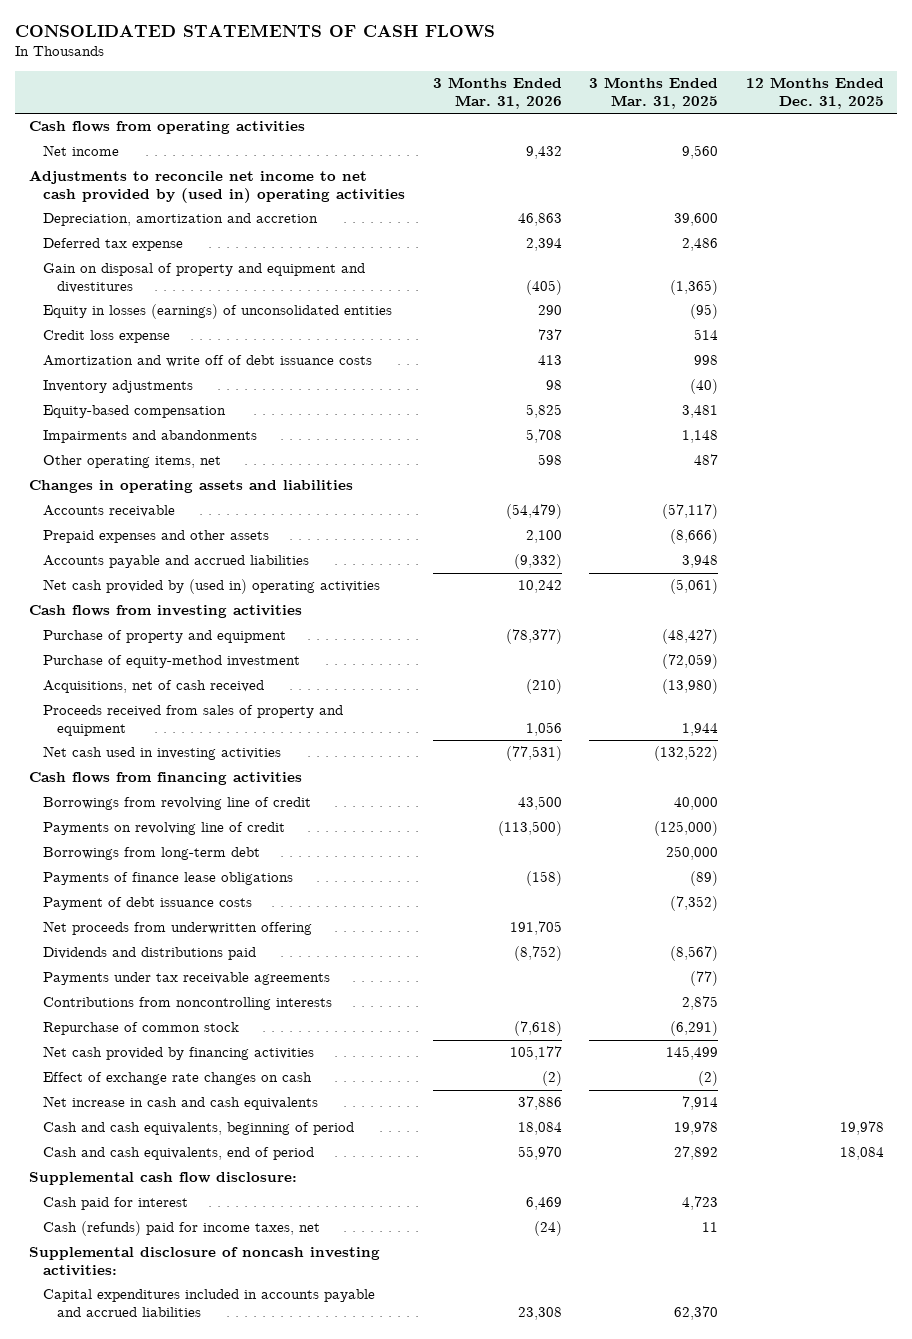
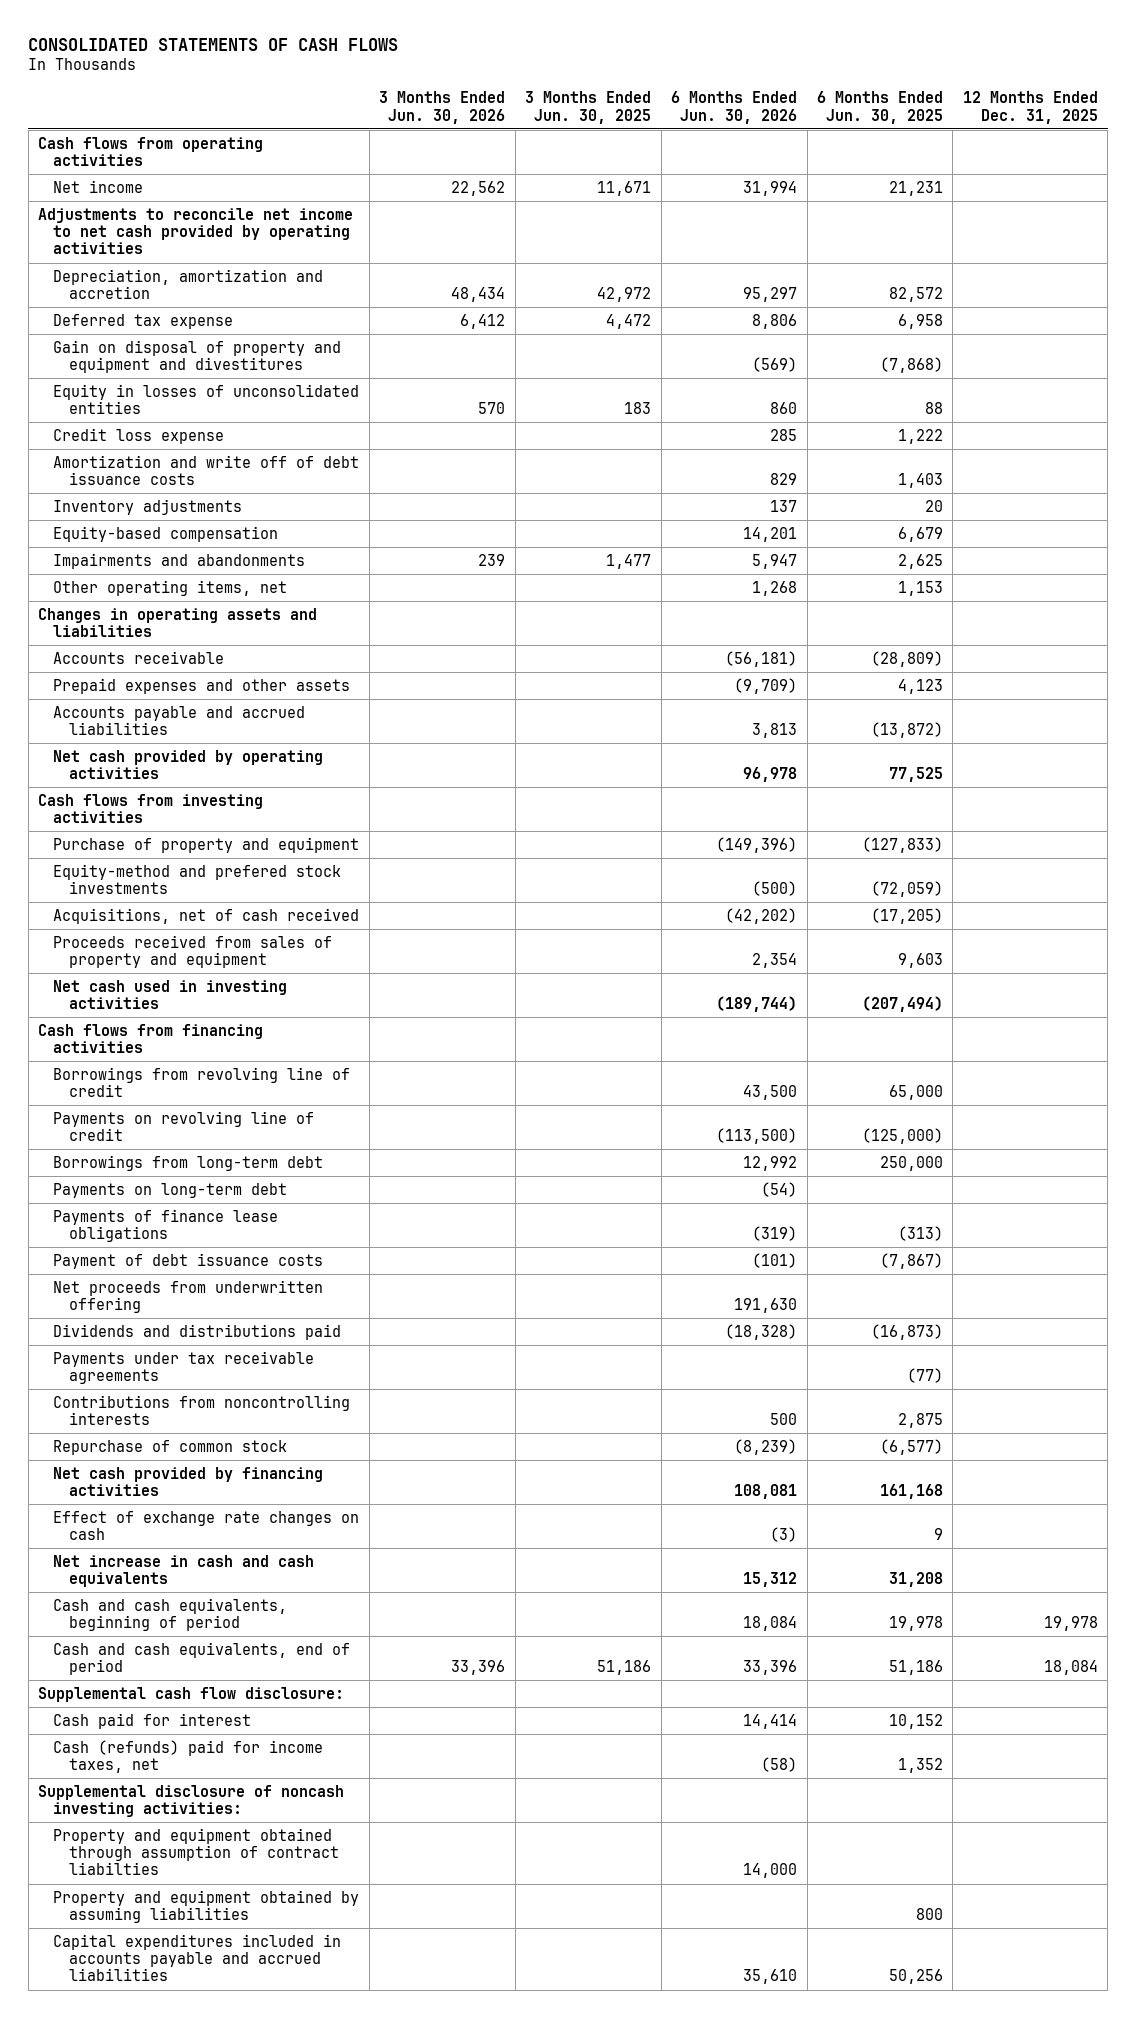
[432,77,562,109] 3 Months Ended Mar. 31, 2026 -> none
[589,77,719,109] 3 Months Ended Mar. 31, 2025 -> none
none -> [379,91,506,124] 3 Months Ended Jun. 30, 2026
none -> [525,91,652,124] 3 Months Ended Jun. 30, 2025
none -> [671,91,798,124] 6 Months Ended Jun. 30, 2026
none -> [817,91,944,124] 6 Months Ended Jun. 30, 2025
[28,170,406,203] Adjustments to reconcile net income to net cash provided by (used in) operating activities -> [38,207,354,255] Adjustments to reconcile net income to net cash provided by operating activities
[43,304,393,320] Equity in losses (earnings) of unconsolidated entities -> [53,383,360,415] Equity in losses of unconsolidated entities
[43,579,381,595] Net cash provided by (used in) operating activities -> [53,749,324,780] Net cash provided by operating activities
[43,655,301,669] Purchase of equity-method investment -> none
none -> [53,863,342,895] Equity-method and prefered stock investments
none -> [53,1182,288,1198] Payments on long-term debt
none -> [53,1827,339,1876] Property and equipment obtained through assumption of contract liabilties
none -> [53,1889,360,1924] Property and equipment obtained by assuming liabilities

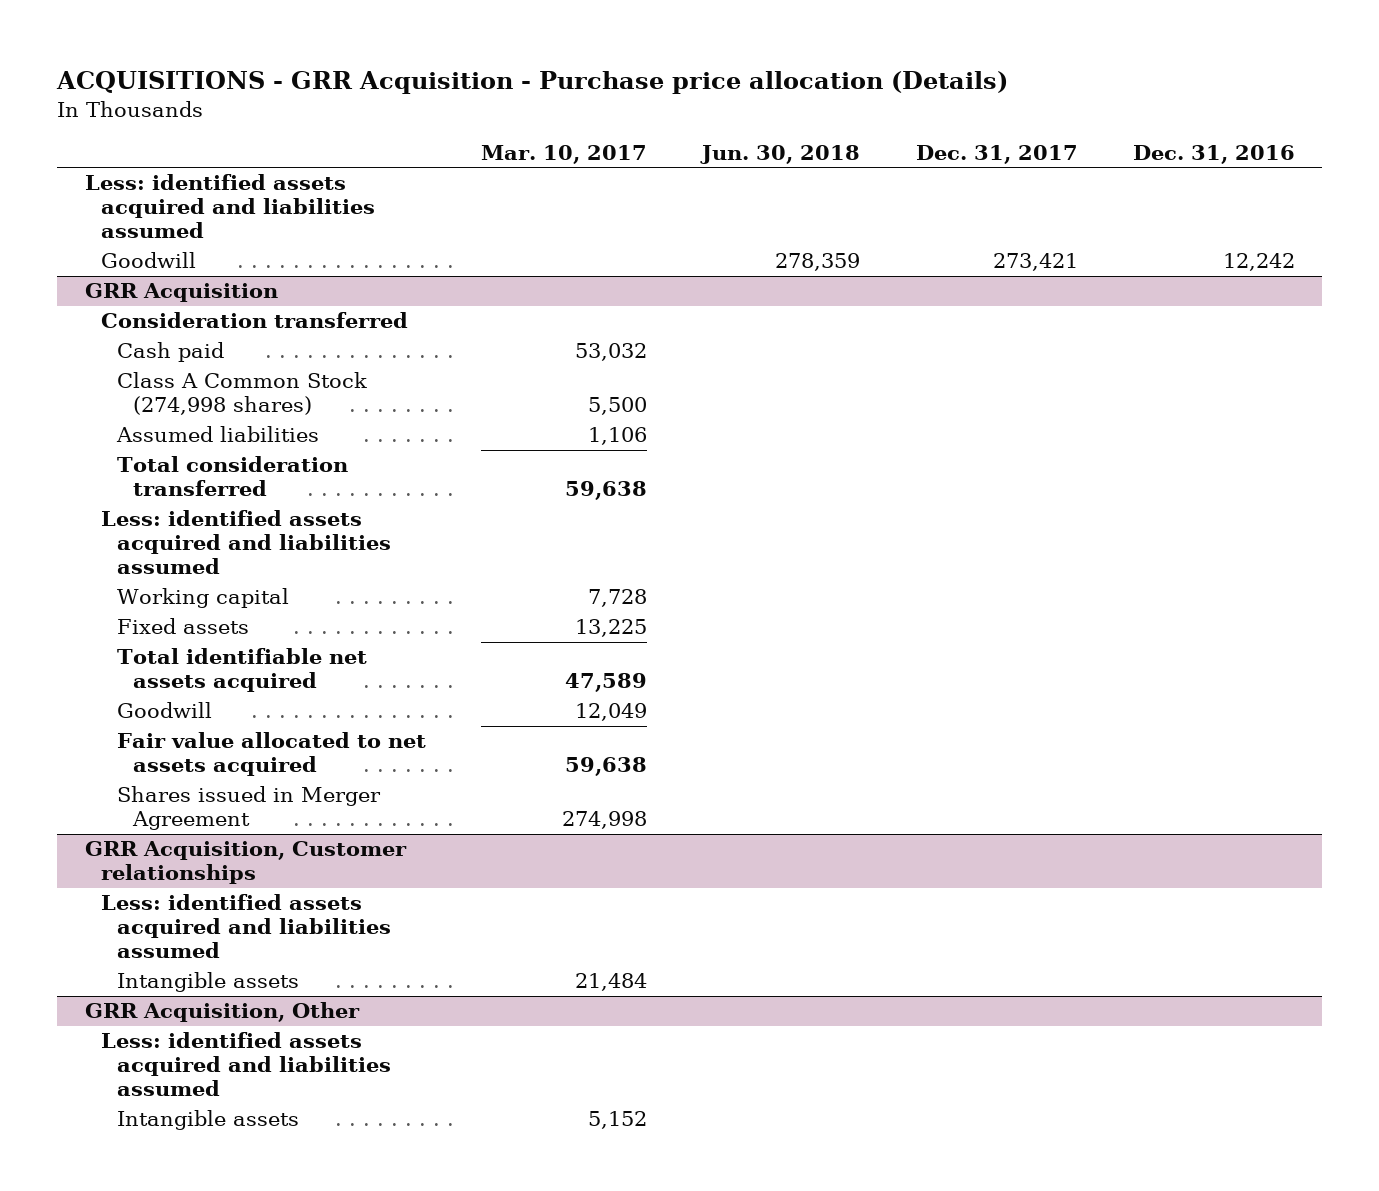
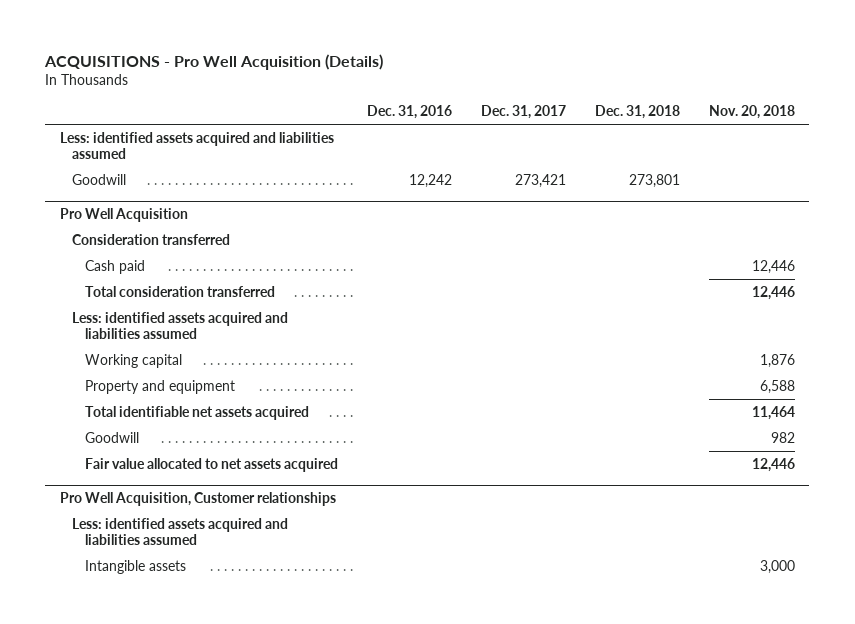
[56,71,1009,95] ACQUISITIONS - GRR Acquisition - Purchase price allocation (Details) -> [44,53,384,70] ACQUISITIONS - Pro Well Acquisition (Details)
[481,144,648,164] Mar. 10, 2017 -> none
[700,144,861,164] Jun. 30, 2018 -> none
none -> [594,105,680,120] Dec. 31, 2018
none -> [708,105,795,120] Nov. 20, 2018
[84,283,278,303] GRR Acquisition -> none
[100,312,408,329] Consideration transferred -> none
[117,342,225,363] Cash paid -> none
[117,372,368,416] Class A Common Stock (274,998 shares) -> none
[116,426,320,443] Assumed liabilities -> none
[117,456,349,497] Total consideration transferred -> none
[100,510,392,575] Less: identified assets acquired and liabilities assumed -> none
[117,588,290,609] Working capital -> none
[117,618,250,635] Fixed assets -> none
[117,648,368,693] Total identifiable net assets acquired -> none
[117,702,213,719] Goodwill -> none
[117,732,427,777] Fair value allocated to net assets acquired -> none
[117,786,382,831] Shares issued in Merger Agreement -> none
none -> [59,207,188,222] Pro Well Acquisition
none -> [72,233,231,245] Consideration transferred
none -> [85,259,146,274] Cash paid
none -> [85,285,276,297] Total consideration transferred
none -> [72,311,289,339] Less: identified assets acquired and liabilities assumed
none -> [85,353,183,368] Working capital
none -> [85,379,236,394] Property and equipment
none -> [85,405,310,420] Total identifiable net assets acquired
none -> [85,431,140,443] Goodwill
none -> [85,457,339,472] Fair value allocated to net assets acquired
[84,841,407,885] GRR Acquisition, Customer relationships -> [59,491,336,506] Pro Well Acquisition, Customer relationships
[84,1002,360,1023] GRR Acquisition, Other -> none
[100,1032,392,1097] Less: identified assets acquired and liabilities assumed -> none
[117,1110,300,1131] Intangible assets -> none

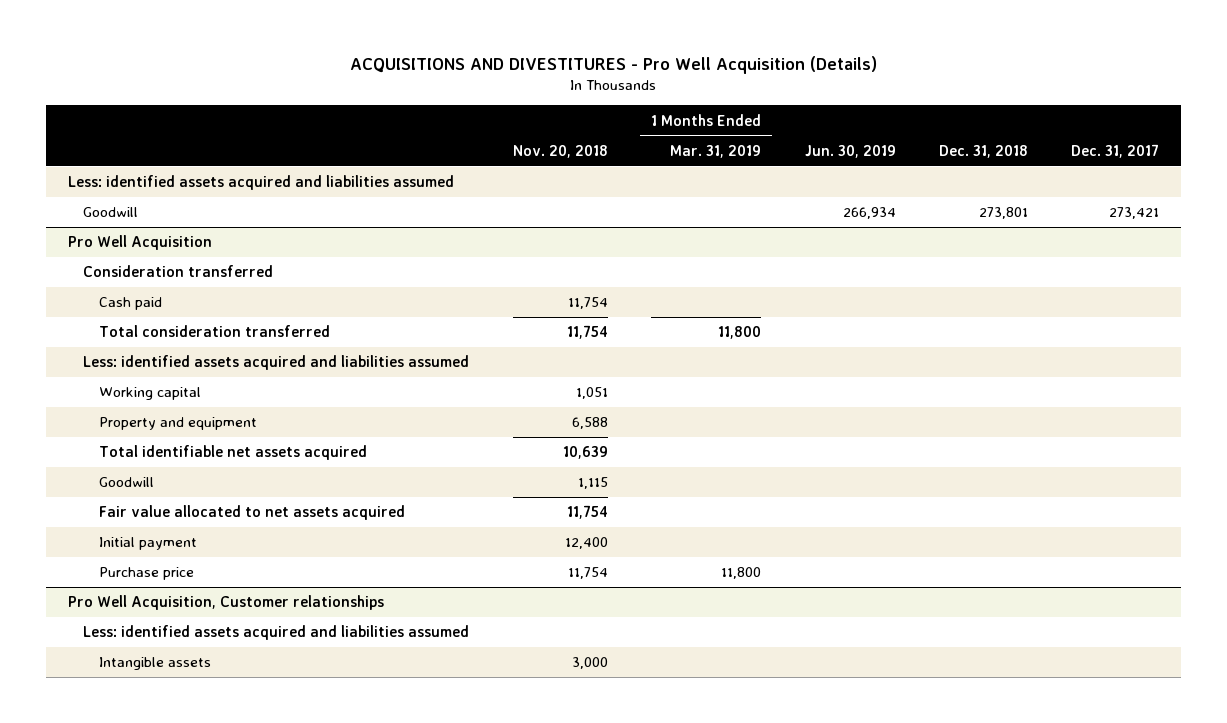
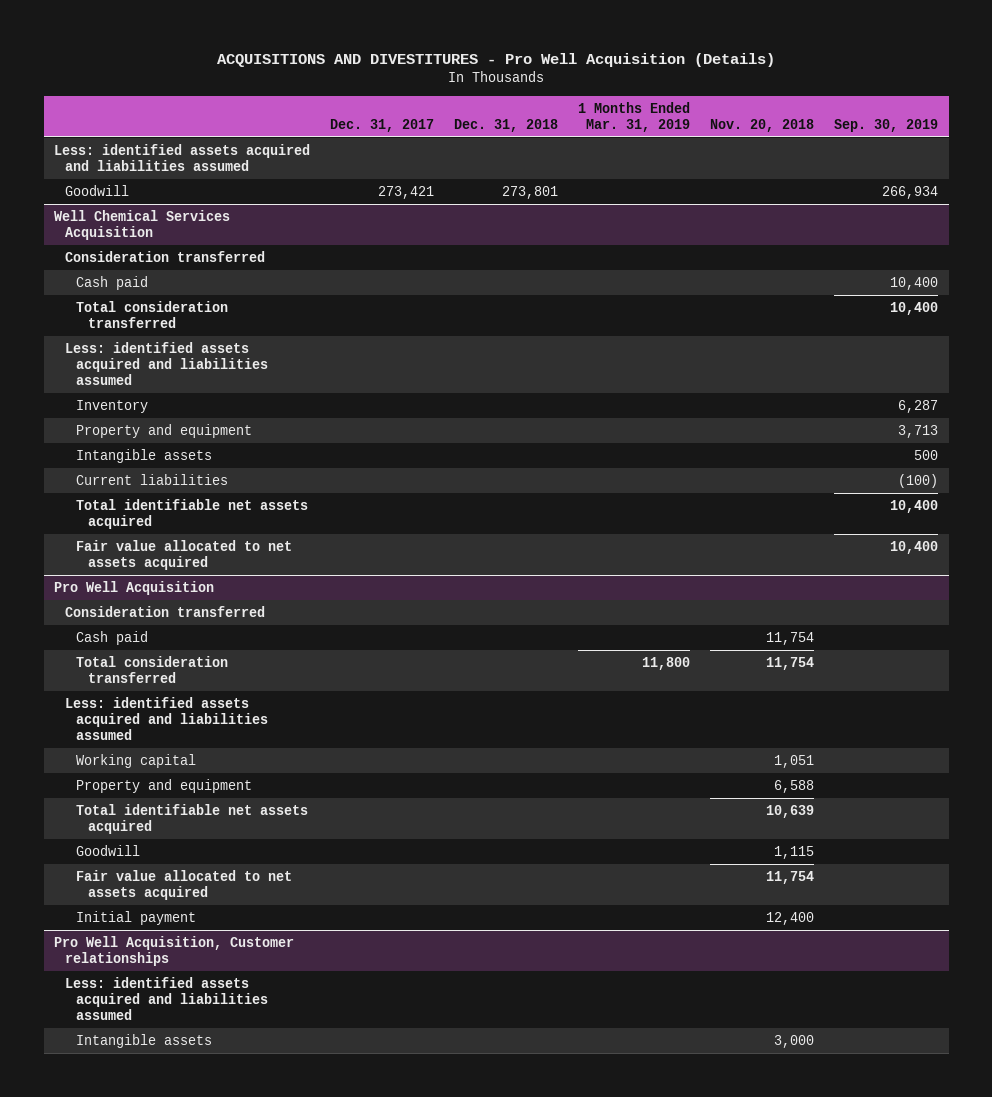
[804,144,896,158] Jun. 30, 2019 -> none
none -> [834,118,939,132] Sep. 30, 2019
none -> [53,210,230,241] Well Chemical Services Acquisition
none -> [65,251,266,263] Consideration transferred
none -> [76,276,149,291] Cash paid
none -> [76,301,229,329] Total consideration transferred
none -> [65,342,269,386] Less: identified assets acquired and liabilities assumed
none -> [76,400,149,414] Inventory
none -> [76,424,253,439] Property and equipment
none -> [76,449,213,464] Intangible assets
none -> [76,474,229,486] Current liabilities
none -> [76,499,309,530] Total identifiable net assets acquired
none -> [76,540,293,571] Fair value allocated to net assets acquired
[99,567,195,581] Purchase price -> none

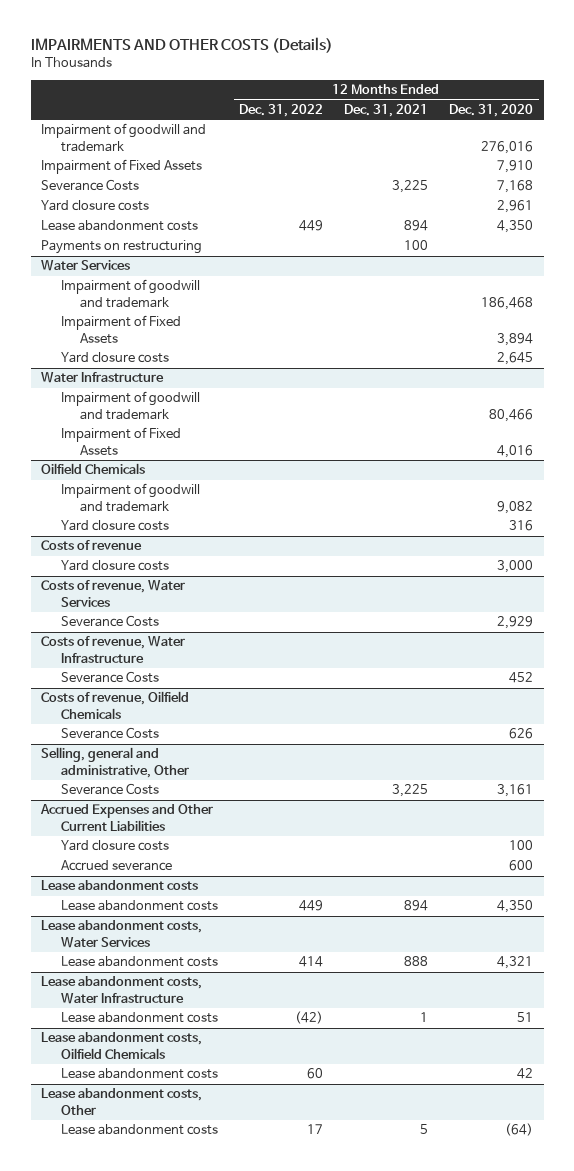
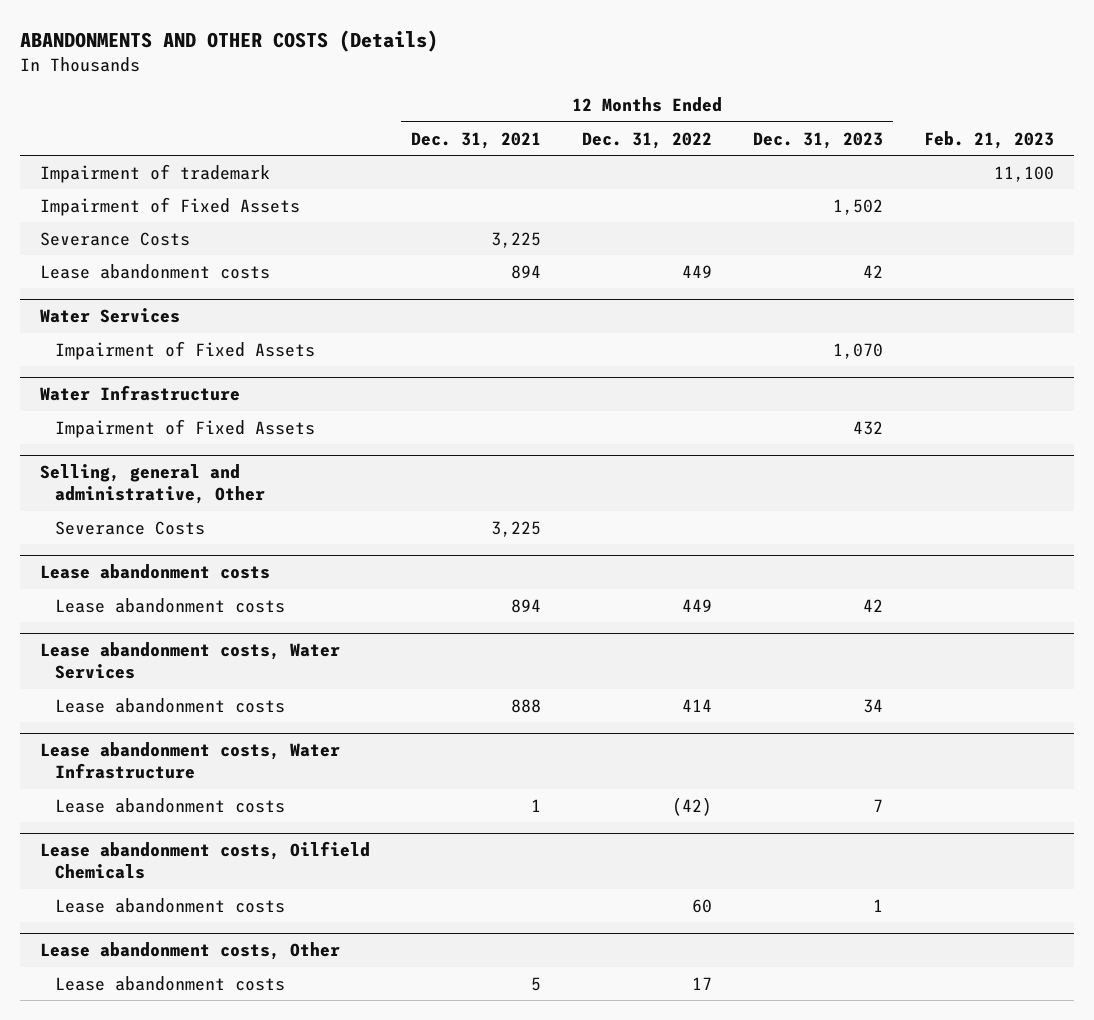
[30,37,333,54] IMPAIRMENTS AND OTHER COSTS (Details) -> [19,30,438,53] ABANDONMENTS AND OTHER COSTS (Details)
[449,103,534,117] Dec. 31, 2020 -> none
none -> [752,131,883,149] Dec. 31, 2023
none -> [923,130,1054,149] Feb. 21, 2023
[41,123,207,152] Impairment of goodwill and trademark -> [40,163,271,183] Impairment of trademark
[41,200,150,212] Yard closure costs -> none
[41,240,203,255] Payments on restructuring -> none
[60,279,200,308] Impairment of goodwill and trademark -> none
[60,352,169,364] Yard closure costs -> none
[60,391,200,420] Impairment of goodwill and trademark -> none
[41,463,146,475] Oilfield Chemicals -> none
[60,483,200,512] Impairment of goodwill and trademark -> none
[60,520,169,532] Yard closure costs -> none
[41,540,143,551] Costs of revenue -> none
[60,560,169,572] Yard closure costs -> none
[41,580,186,607] Costs of revenue, Water Services -> none
[60,615,159,628] Severance Costs -> none
[41,636,186,663] Costs of revenue, Water Infrastructure -> none
[60,671,159,684] Severance Costs -> none
[41,691,190,719] Costs of revenue, Oilfield Chemicals -> none
[60,727,159,740] Severance Costs -> none
[40,804,214,831] Accrued Expenses and Other Current Liabilities -> none
[60,840,169,852] Yard closure costs -> none
[60,860,172,872] Accrued severance -> none

